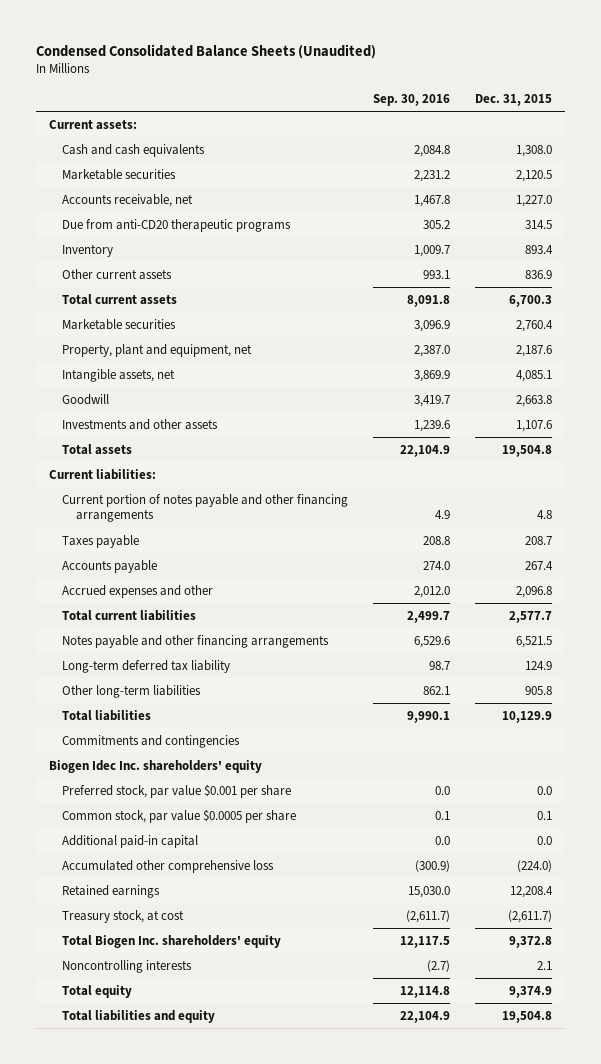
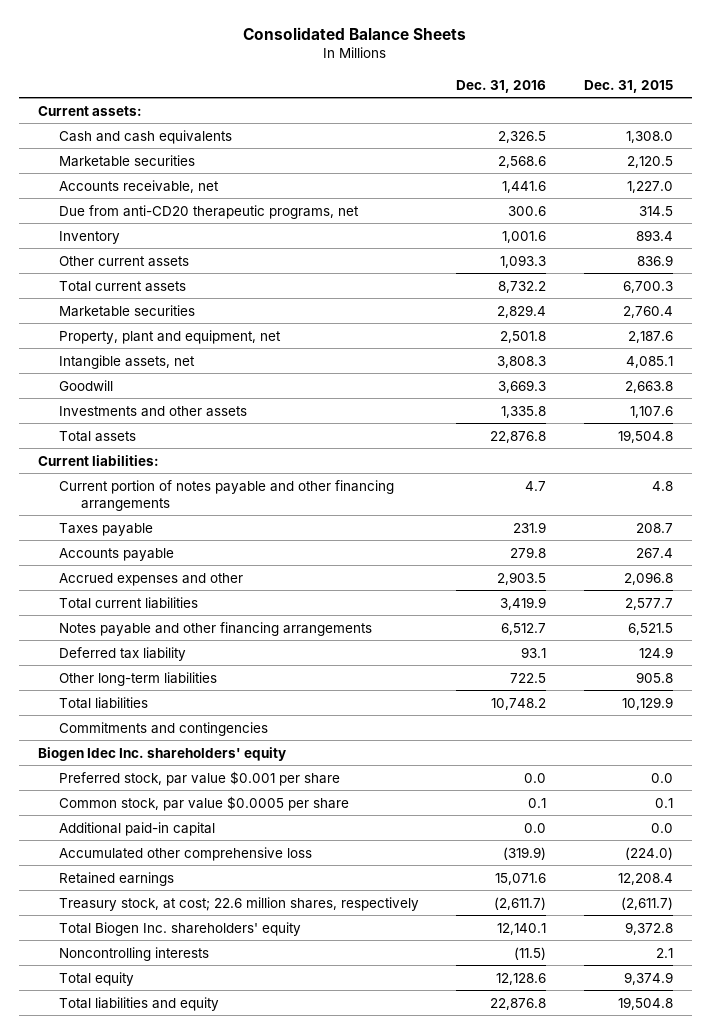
[36,43,377,59] Condensed Consolidated Balance Sheets (Unaudited) -> [243,27,467,41] Consolidated Balance Sheets
[373,93,451,106] Sep. 30, 2016 -> none
none -> [456,79,547,93] Dec. 31, 2016
[62,218,292,232] Due from anti-CD20 therapeutic programs -> [59,204,360,219] Due from anti-CD20 therapeutic programs, net
[62,659,231,673] Long-term deferred tax liability -> [59,646,187,661] Deferred tax liability
[62,909,185,923] Treasury stock, at cost -> [59,896,420,911] Treasury stock, at cost; 22.6 million shares, respectively

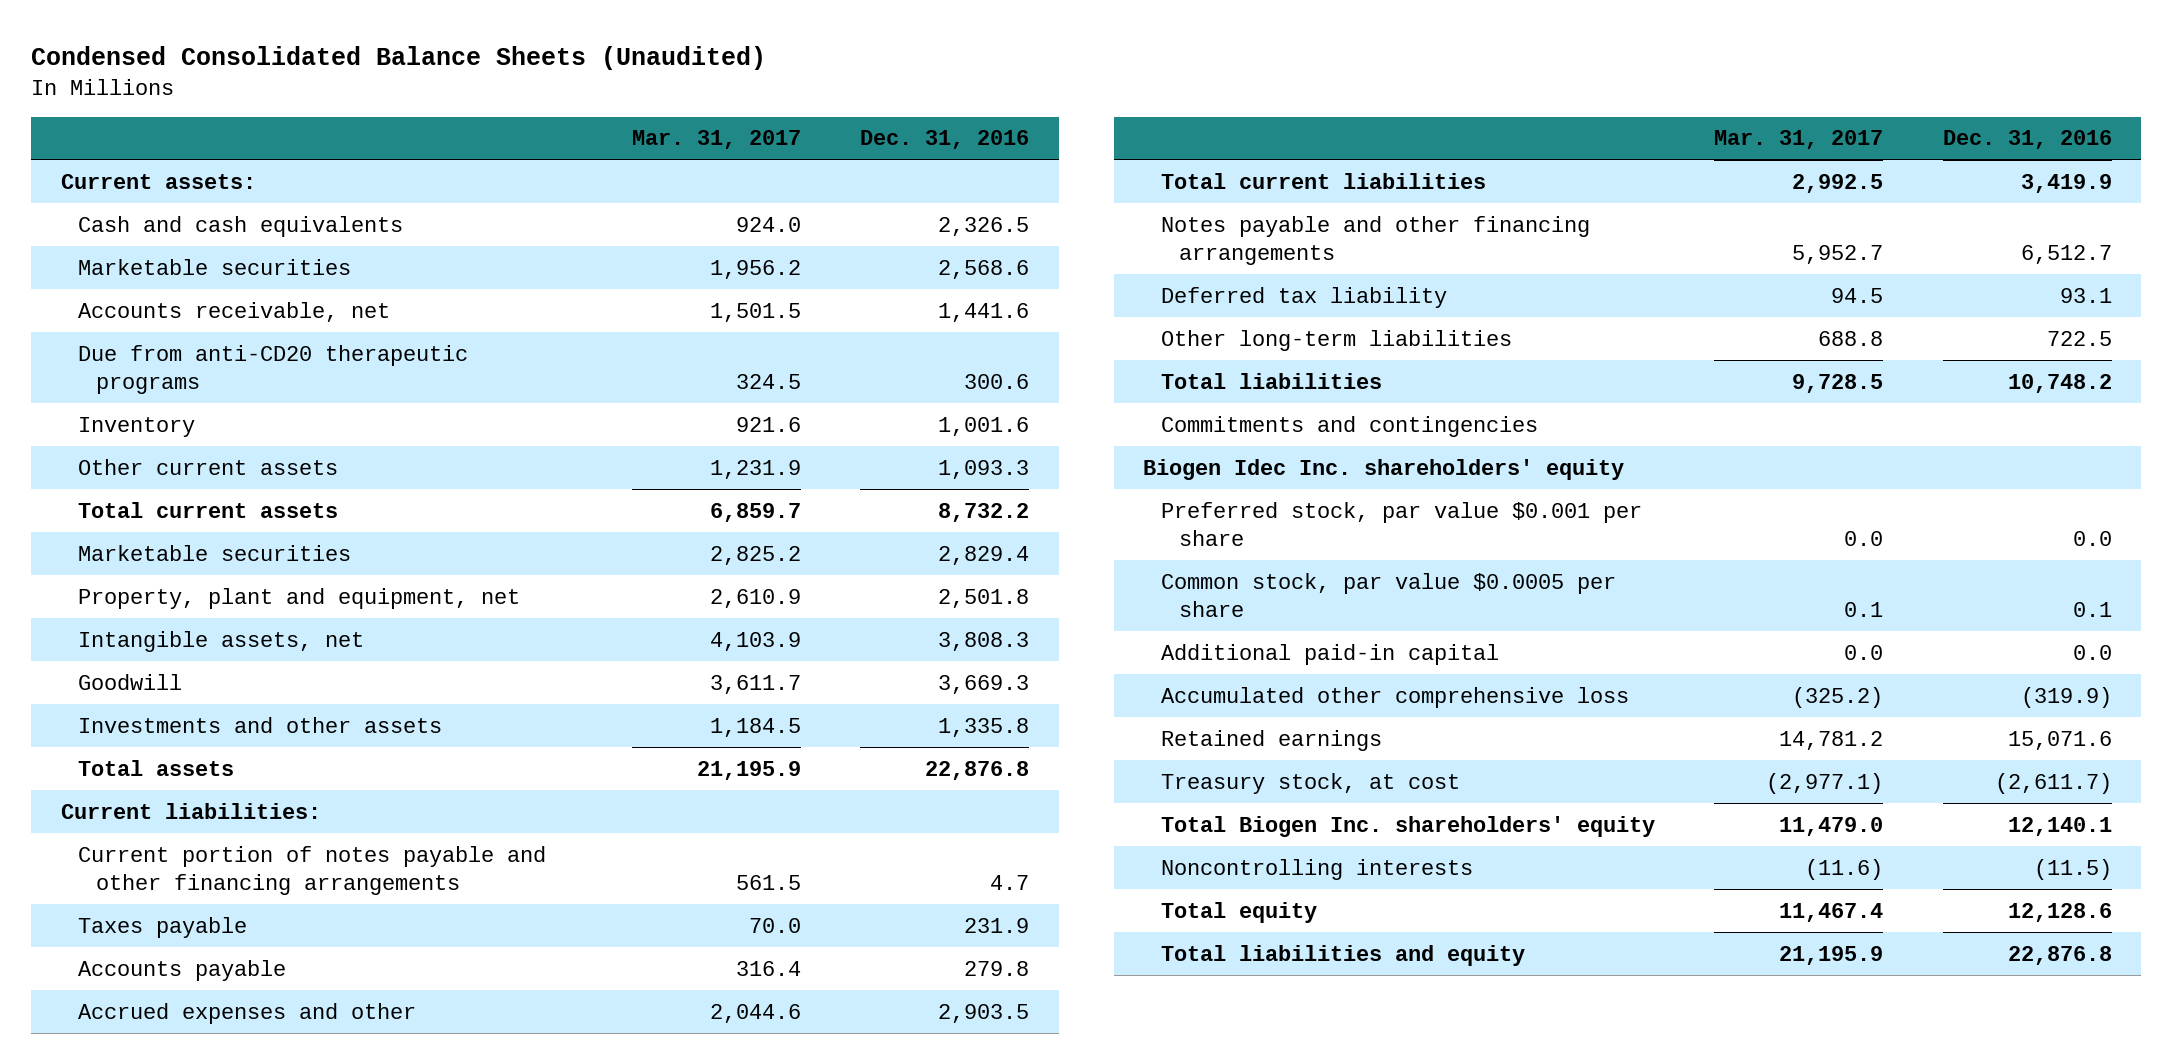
[243,27,467,41] Consolidated Balance Sheets -> [31,46,767,71] Condensed Consolidated Balance Sheets (Unaudited)
[583,79,673,93] Dec. 31, 2015 -> none
none -> [631,130,801,150] Mar. 31, 2017
[59,204,360,219] Due from anti-CD20 therapeutic programs, net -> [78,344,469,394] Due from anti-CD20 therapeutic programs
[59,896,420,911] Treasury stock, at cost; 22.6 million shares, respectively -> [1161,772,1461,794] Treasury stock, at cost

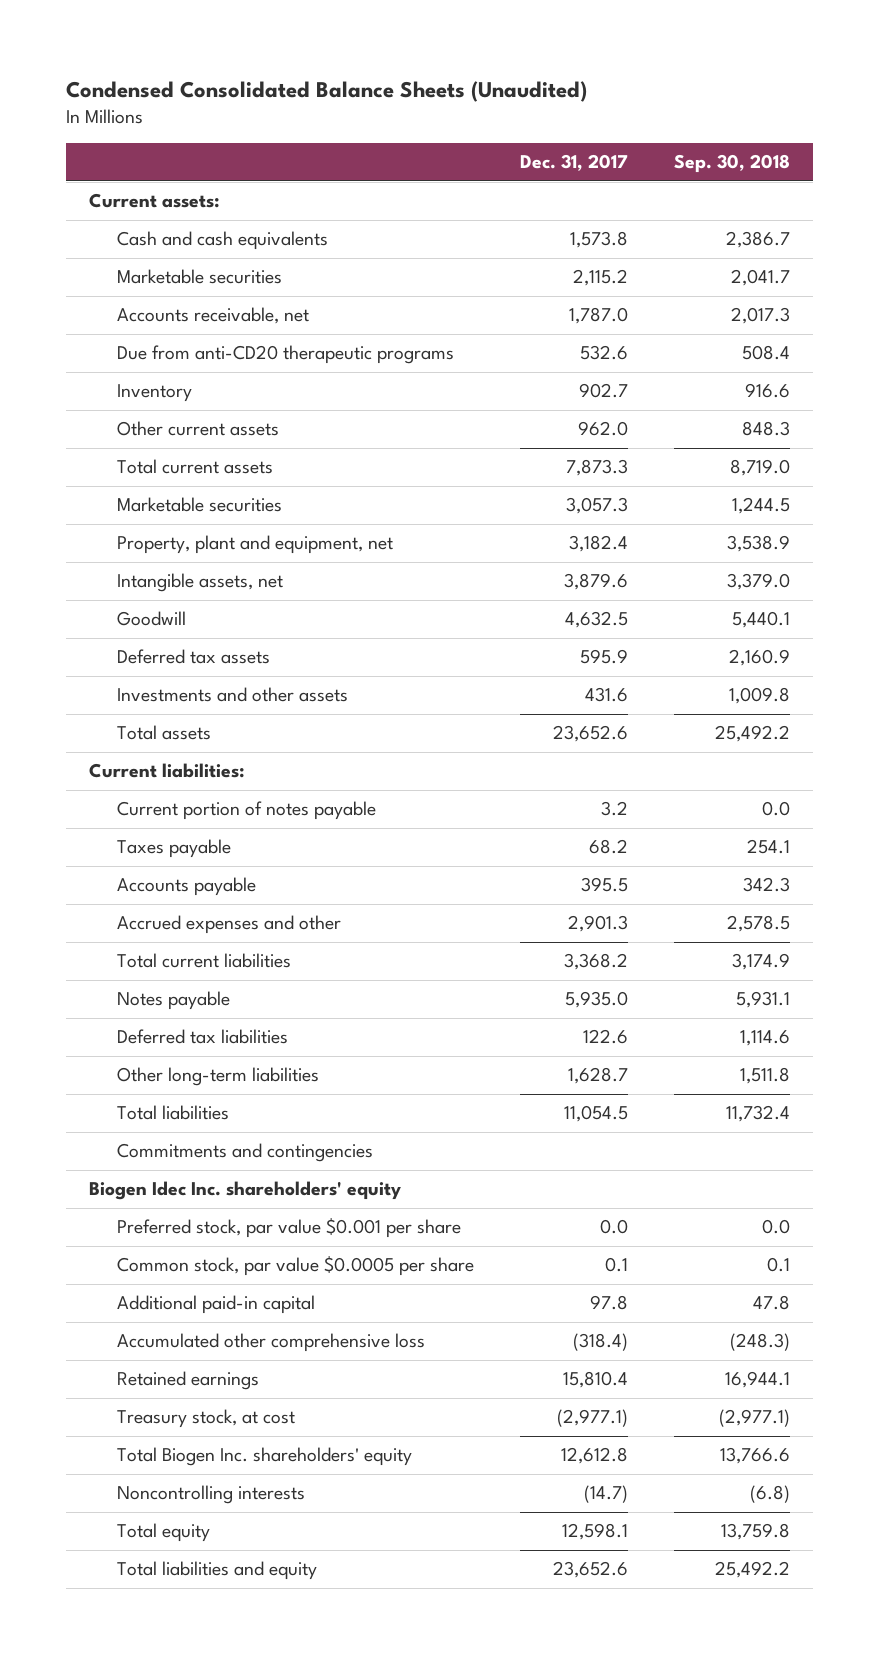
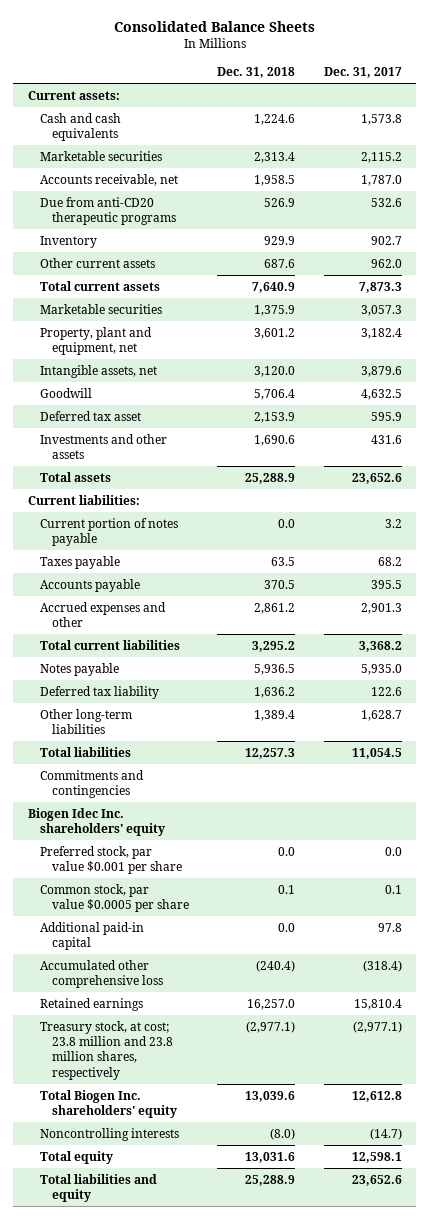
[66,80,588,102] Condensed Consolidated Balance Sheets (Unaudited) -> [113,21,315,33] Consolidated Balance Sheets
[673,154,790,174] Sep. 30, 2018 -> none
none -> [217,67,296,79] Dec. 31, 2018
[117,649,271,665] Deferred tax assets -> [39,410,141,421] Deferred tax asset
[117,1029,289,1045] Deferred tax liabilities -> [39,685,159,699] Deferred tax liability
[117,1409,296,1429] Treasury stock, at cost -> [39,1020,173,1080] Treasury stock, at cost; 23.8 million and 23.8 million shares, respectively

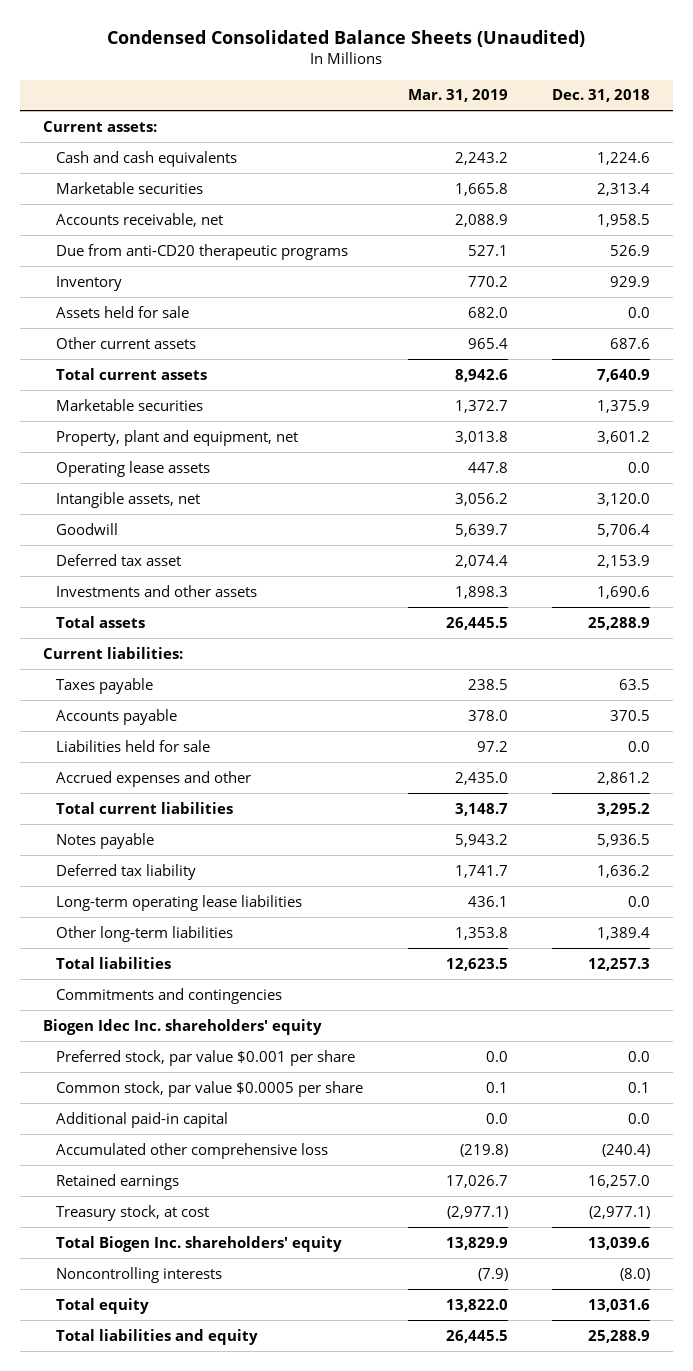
[113,21,315,33] Consolidated Balance Sheets -> [107,29,586,47] Condensed Consolidated Balance Sheets (Unaudited)
[323,67,402,79] Dec. 31, 2017 -> none
none -> [407,89,508,103] Mar. 31, 2019
none -> [56,305,190,318] Assets held for sale
none -> [56,460,211,477] Operating lease assets
[39,517,178,547] Current portion of notes payable -> none
none -> [56,739,211,752] Liabilities held for sale
none -> [56,894,303,911] Long-term operating lease liabilities
[39,1020,173,1080] Treasury stock, at cost; 23.8 million and 23.8 million shares, respectively -> [56,1204,210,1221] Treasury stock, at cost

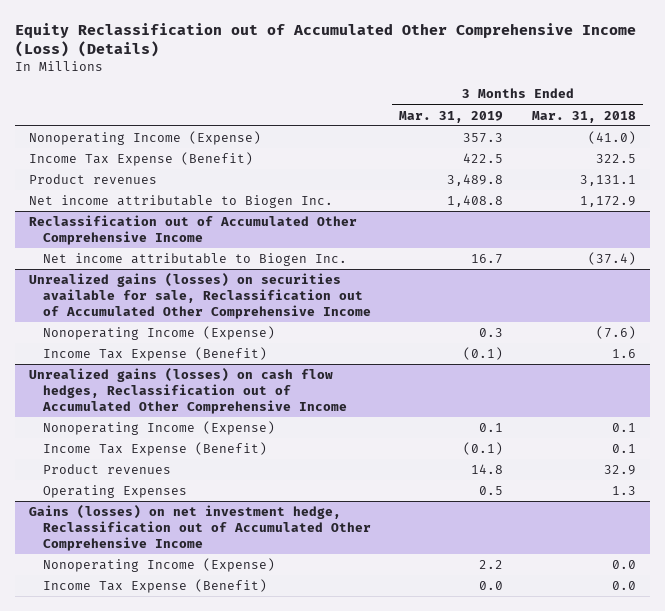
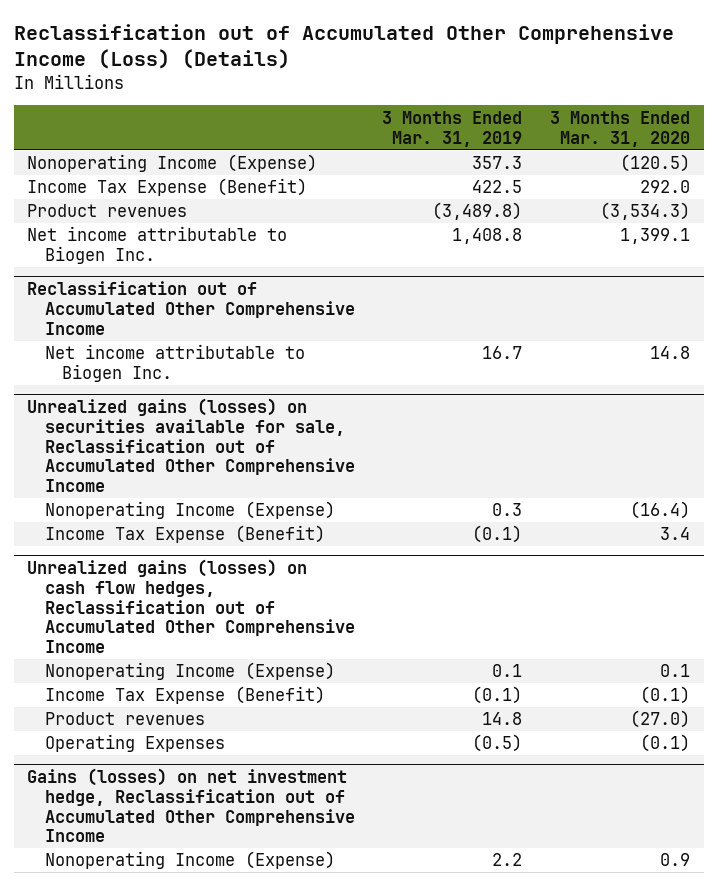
[15,22,637,58] Equity Reclassification out of Accumulated Other Comprehensive Income (Loss) (Details) -> [13,23,674,69] Reclassification out of Accumulated Other Comprehensive Income (Loss) (Details)
[531,110,636,123] Mar. 31, 2018 -> none
none -> [550,110,691,147] 3 Months Ended Mar. 31, 2020
[447,173,504,186] 3,489.8 -> [432,202,523,221] (3,489.8)
[479,485,504,495] 0.5 -> [472,734,523,753] (0.5)
[43,578,268,593] Income Tax Expense (Benefit) -> none

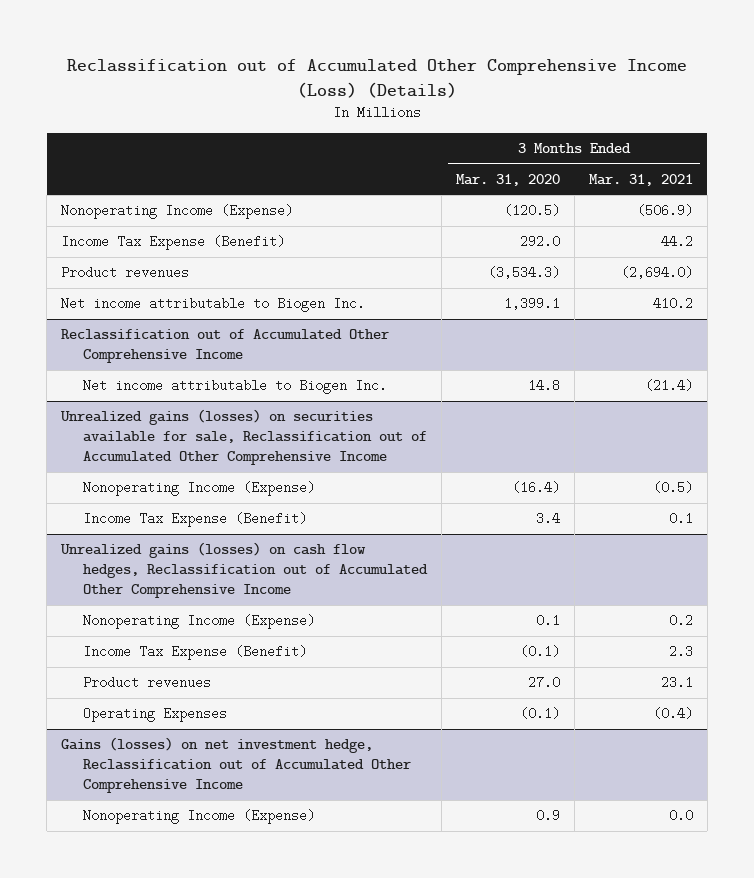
[382,110,523,147] 3 Months Ended Mar. 31, 2019 -> none
none -> [588,173,693,186] Mar. 31, 2021
[630,710,691,729] (27.0) -> [527,676,560,690] 27.0

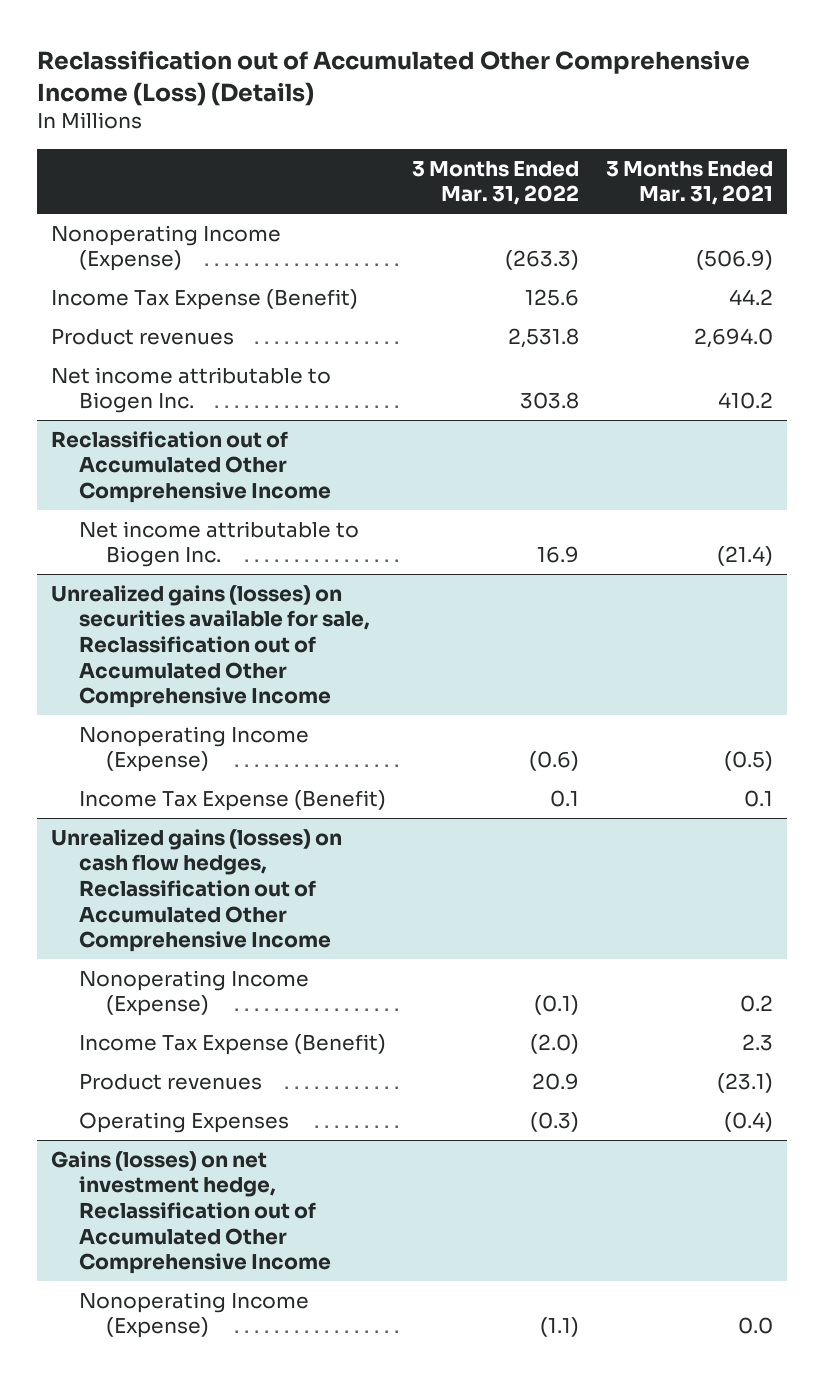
[455,173,560,186] Mar. 31, 2020 -> none
none -> [412,160,580,206] 3 Months Ended Mar. 31, 2022
[620,266,693,280] (2,694.0) -> [694,327,774,348] 2,694.0
[660,676,693,690] 23.1 -> [717,1072,774,1093] (23.1)

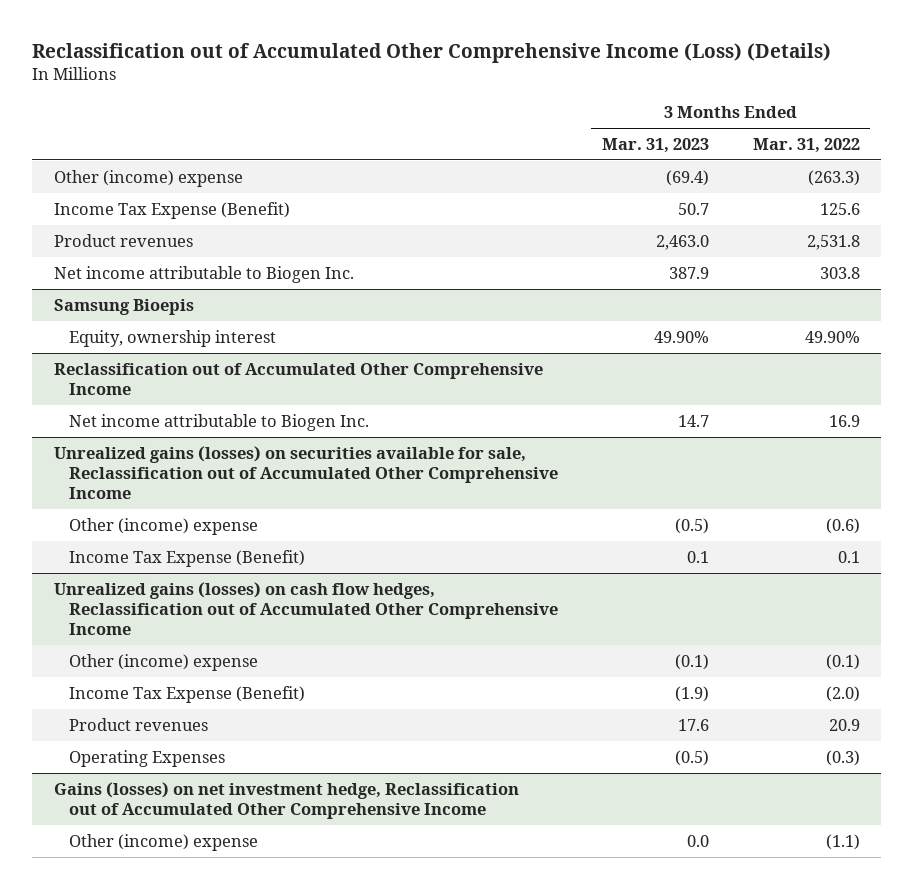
[606,160,774,206] 3 Months Ended Mar. 31, 2021 -> none
none -> [601,137,709,153] Mar. 31, 2023
[50,224,281,272] Nonoperating Income (Expense) -> [53,169,243,187] Other (income) expense
none -> [53,298,194,315] Samsung Bioepis
none -> [69,329,277,347] Equity, ownership interest
[78,725,309,773] Nonoperating Income (Expense) -> [69,517,259,535] Other (income) expense
[78,969,309,1017] Nonoperating Income (Expense) -> [69,653,259,671] Other (income) expense
[78,1291,309,1339] Nonoperating Income (Expense) -> [69,833,259,851] Other (income) expense

